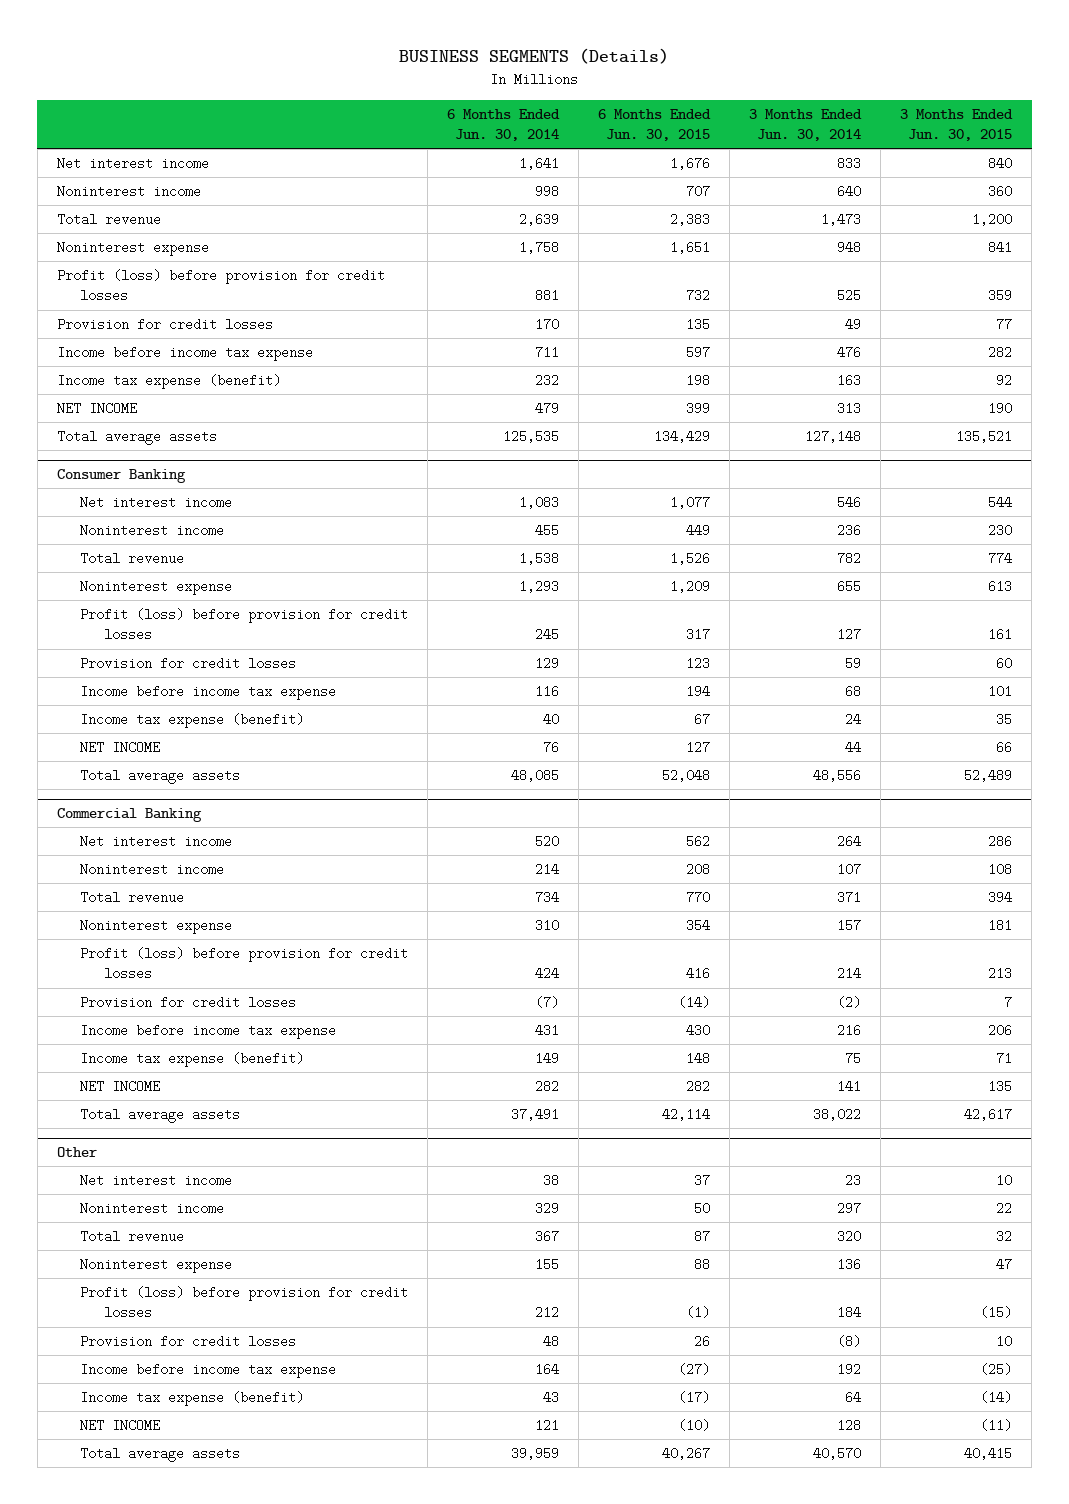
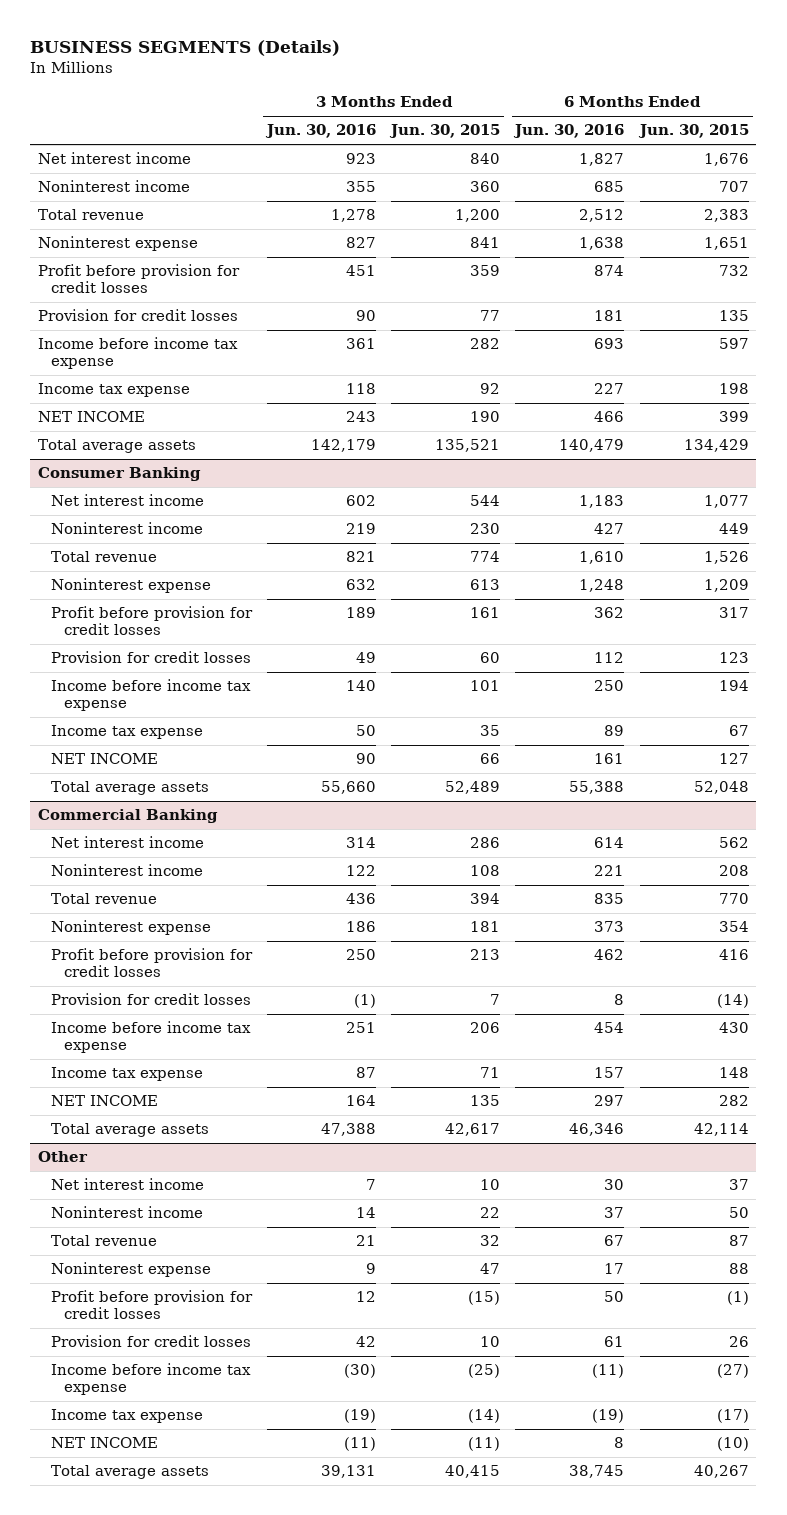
[447,109,561,142] 6 Months Ended Jun. 30, 2014 -> none
[749,109,863,142] 3 Months Ended Jun. 30, 2014 -> none
none -> [265,124,377,139] Jun. 30, 2016
none -> [513,124,625,139] Jun. 30, 2016
[56,269,385,303] Profit (loss) before provision for credit losses -> [37,264,240,294] Profit before provision for credit losses
[56,374,281,390] Income tax expense (benefit) -> [37,383,190,398] Income tax expense
[80,608,409,642] Profit (loss) before provision for credit losses -> [50,606,253,636] Profit before provision for credit losses
[80,713,305,729] Income tax expense (benefit) -> [50,725,203,740] Income tax expense
[80,947,409,981] Profit (loss) before provision for credit losses -> [50,948,253,978] Profit before provision for credit losses
[80,1052,305,1068] Income tax expense (benefit) -> [50,1067,203,1082] Income tax expense
[80,1286,409,1320] Profit (loss) before provision for credit losses -> [50,1290,253,1320] Profit before provision for credit losses
[80,1391,305,1407] Income tax expense (benefit) -> [50,1409,203,1424] Income tax expense

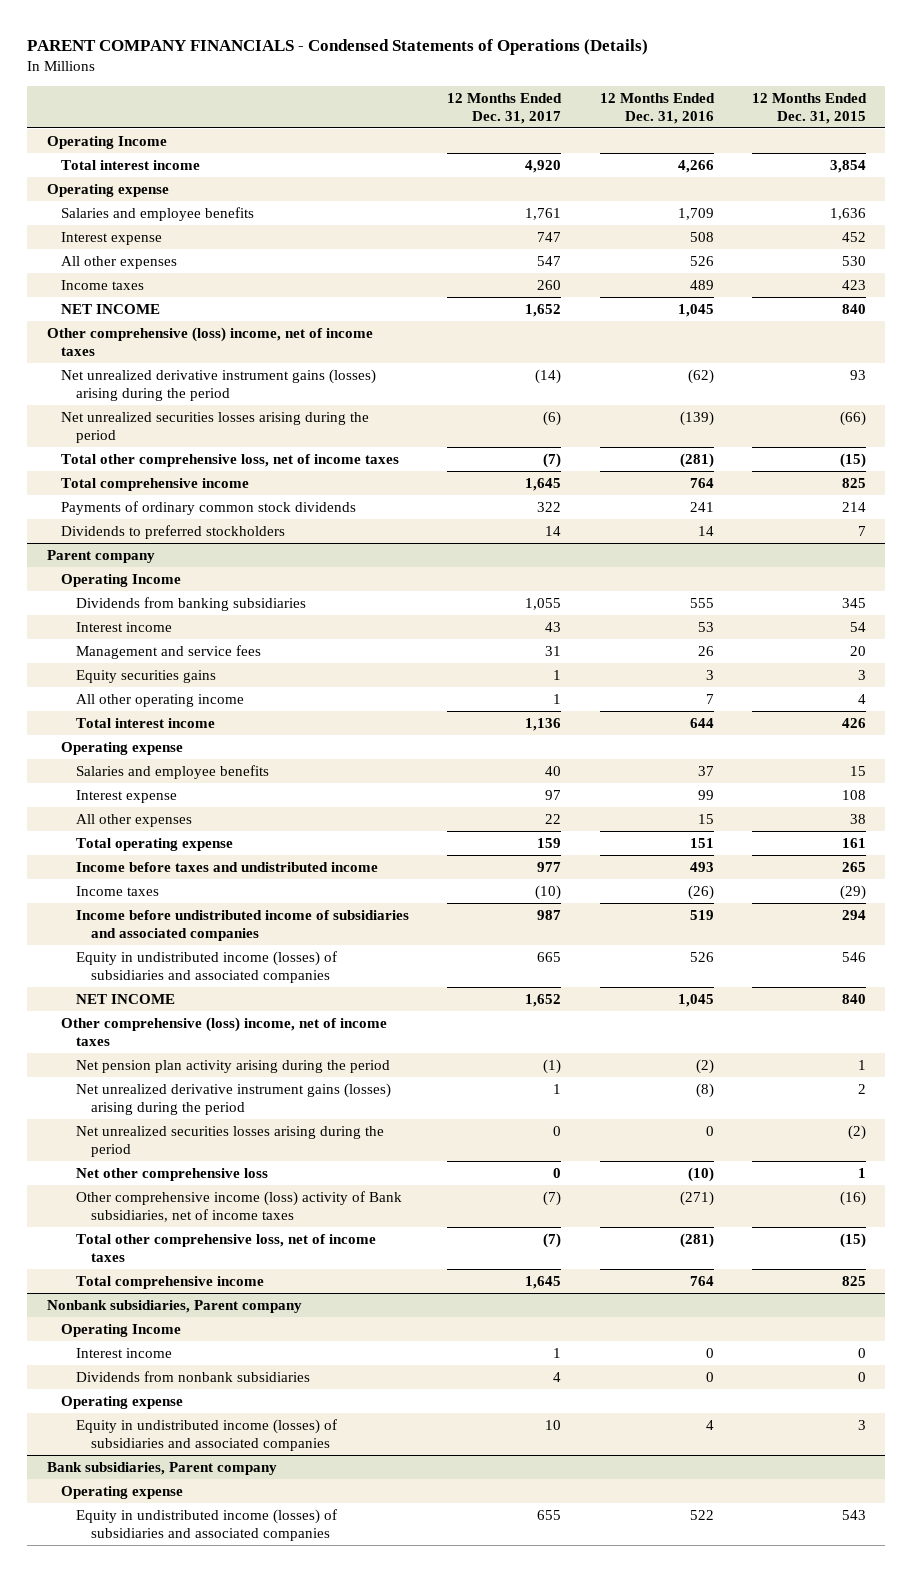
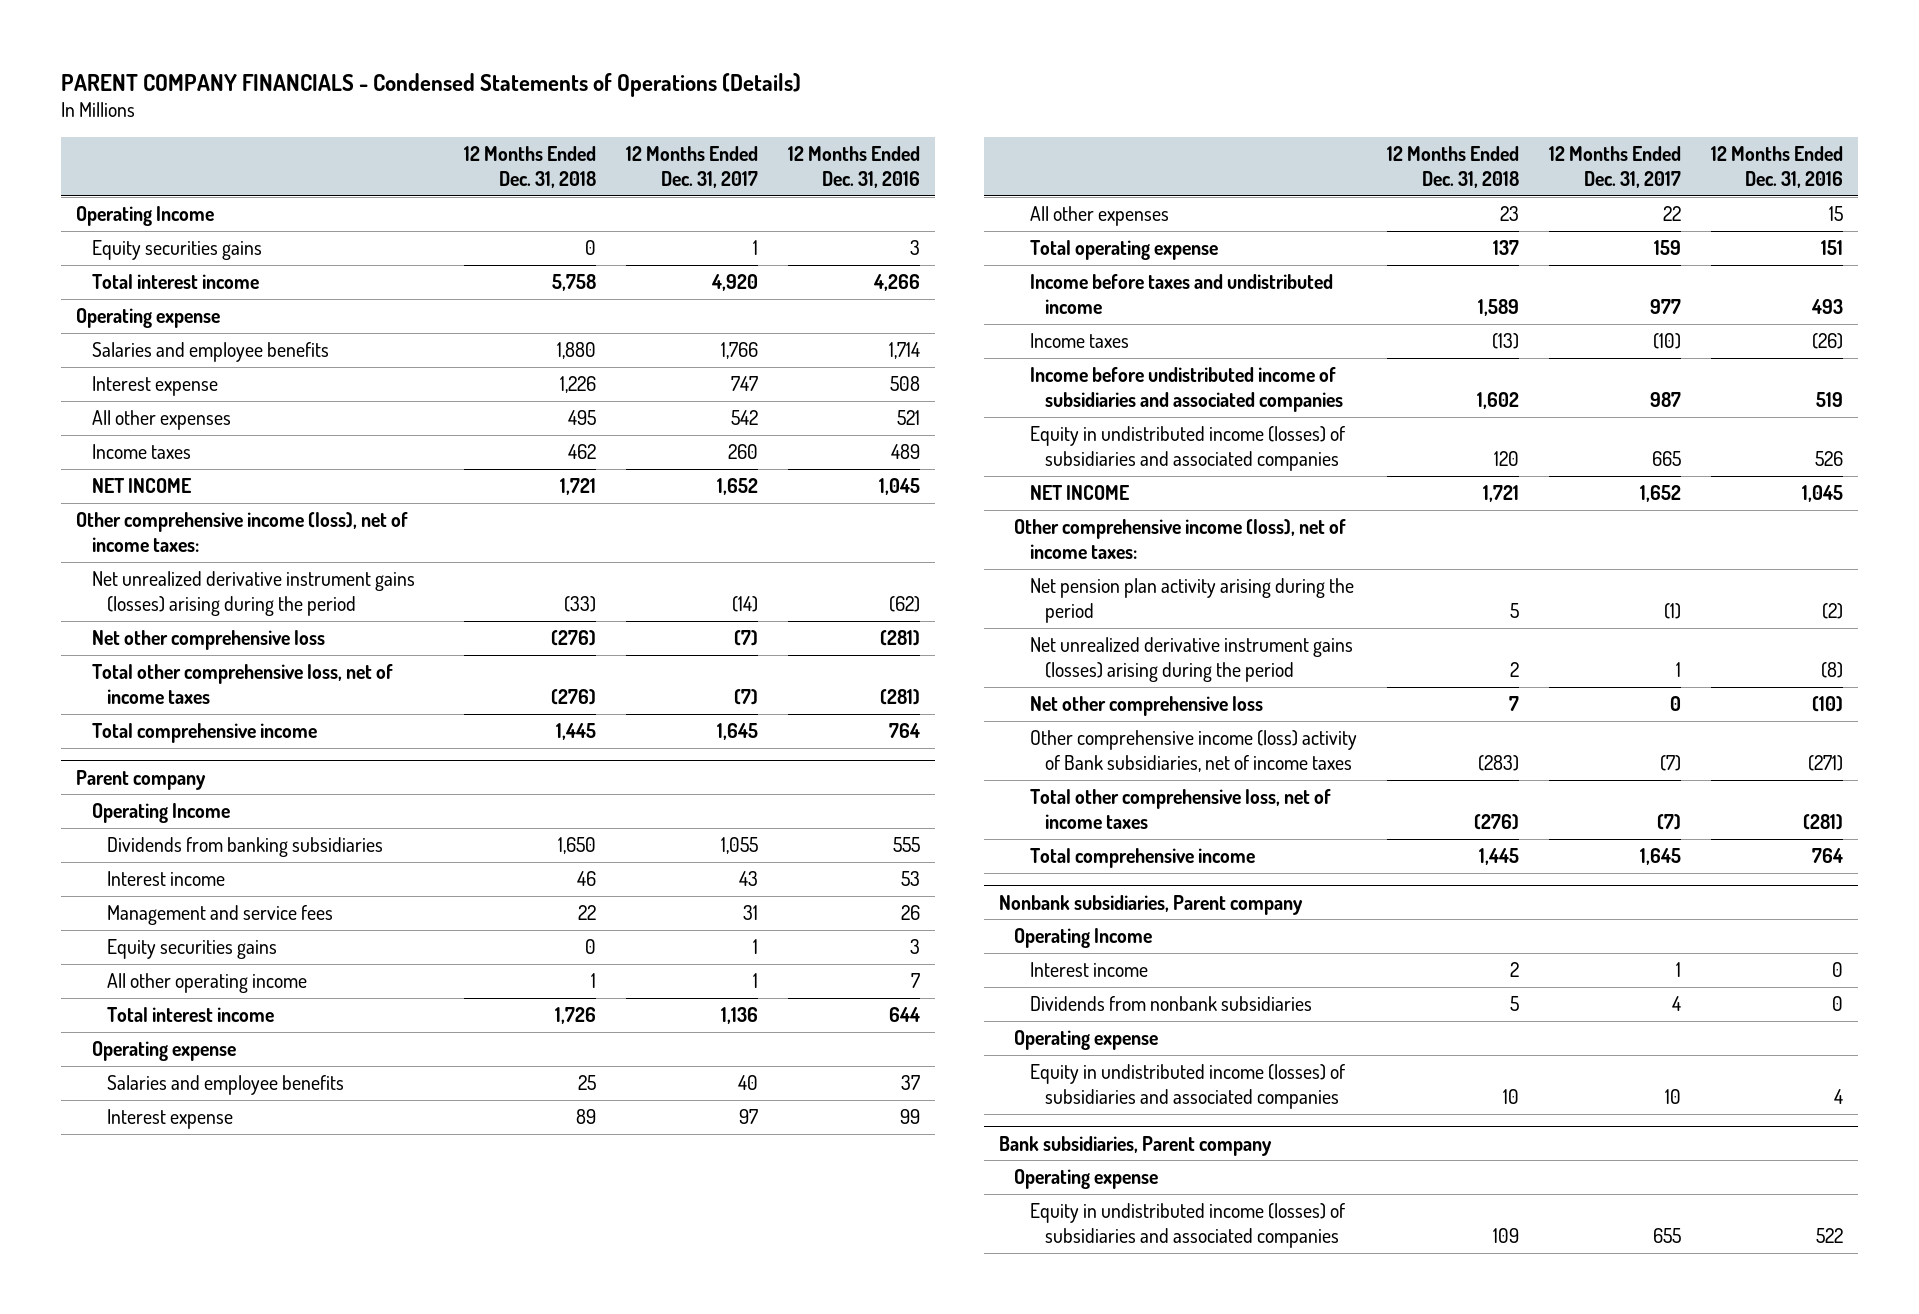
[752,92,868,124] 12 Months Ended Dec. 31, 2015 -> none
none -> [463,145,596,189] 12 Months Ended Dec. 31, 2018
none -> [91,239,262,260] Equity securities gains
[525,208,562,221] 1,761 -> [721,341,759,359] 1,766
[677,208,714,221] 1,709 -> [889,341,921,359] 1,714
[537,256,562,267] 547 -> [731,409,759,425] 542
[689,256,714,267] 526 -> [897,409,921,425] 521
[46,327,373,356] Other comprehensive (loss) income, net of income taxes -> [76,511,409,553] Other comprehensive income (loss), net of income taxes:
[61,412,370,443] Net unrealized securities losses arising during the period -> none
none -> [91,629,325,650] Net other comprehensive loss
[61,501,357,516] Payments of ordinary common stock dividends -> none
[61,525,286,540] Dividends to preferred stockholders -> none
[61,1017,388,1046] Other comprehensive (loss) income, net of income taxes -> [1014,518,1347,560] Other comprehensive income (loss), net of income taxes:
[76,1126,385,1157] Net unrealized securities losses arising during the period -> none

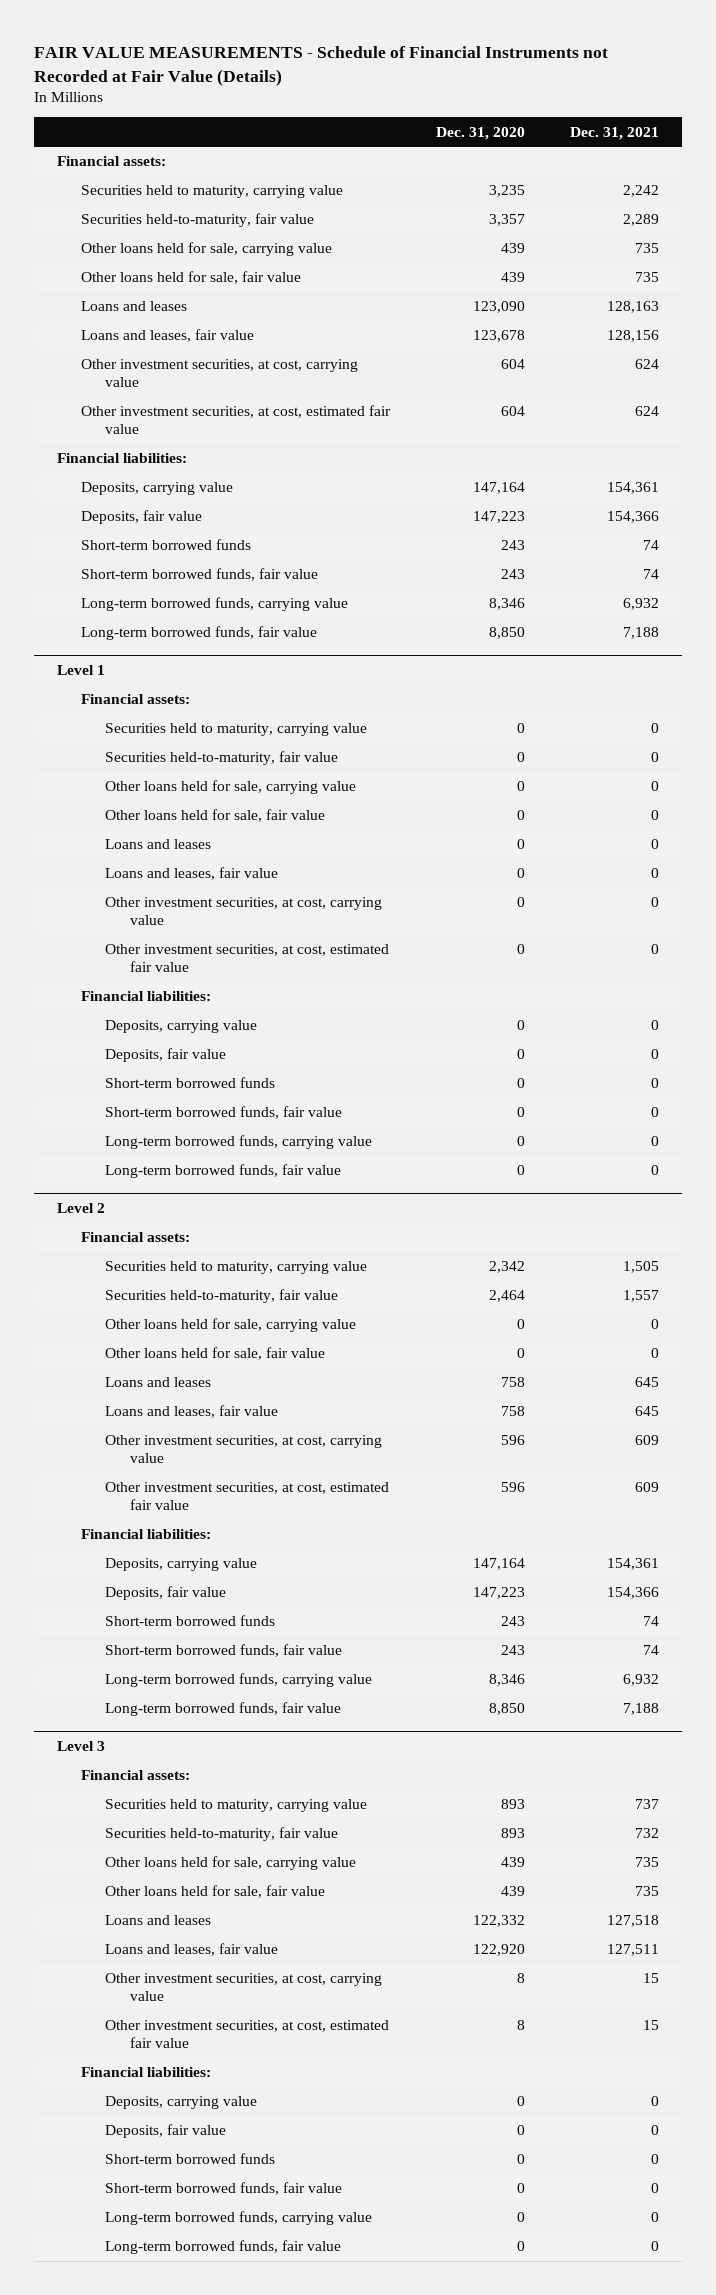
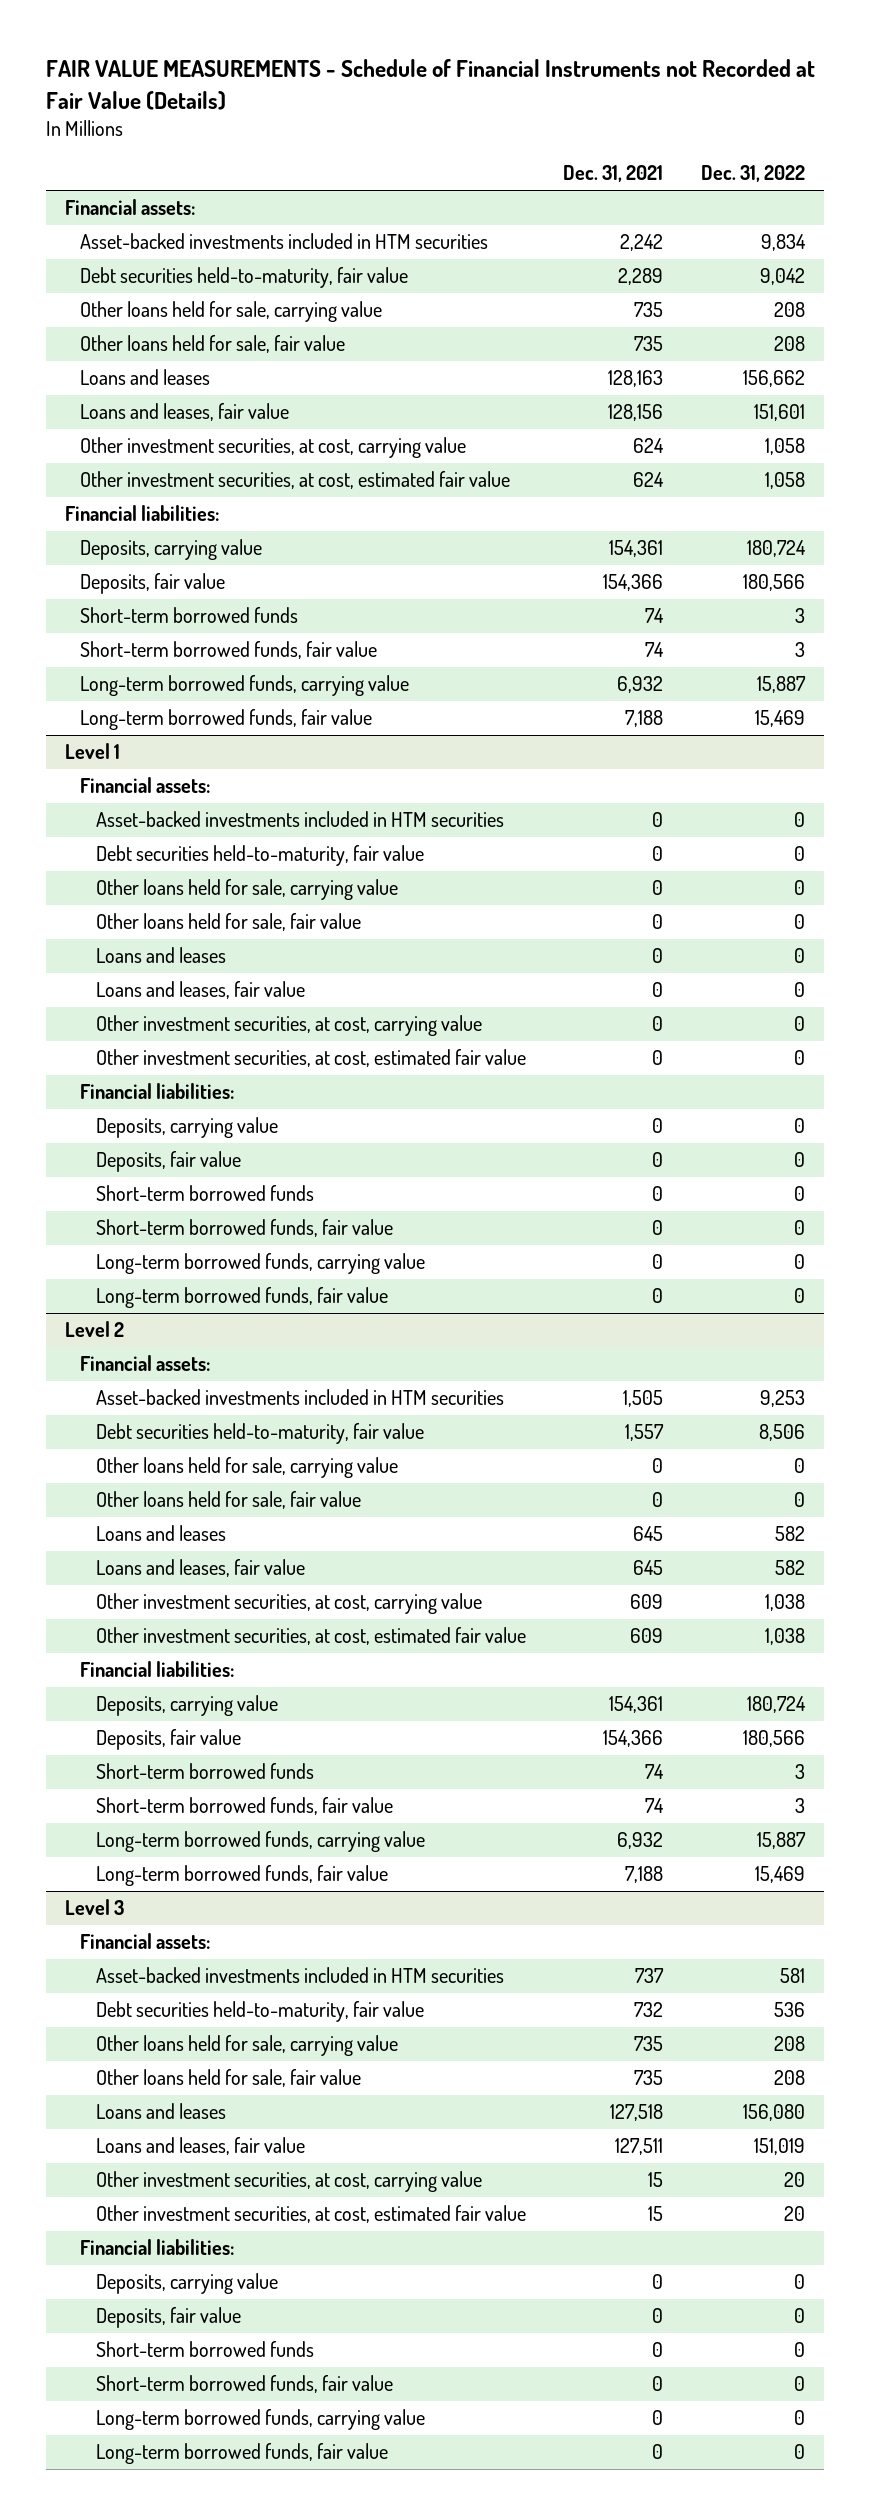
[435,126,525,140] Dec. 31, 2020 -> none
none -> [700,165,805,183] Dec. 31, 2022
[81,185,344,199] Securities held to maturity, carrying value -> [80,233,489,250] Asset-backed investments included in HTM securities
[81,213,315,228] Securities held-to-maturity, fair value -> [80,267,409,289] Debt securities held-to-maturity, fair value
[105,723,368,737] Securities held to maturity, carrying value -> none
none -> [95,811,504,828] Asset-backed investments included in HTM securities
[105,751,339,766] Securities held-to-maturity, fair value -> [95,845,424,867] Debt securities held-to-maturity, fair value
[105,1261,368,1275] Securities held to maturity, carrying value -> [95,1389,504,1406] Asset-backed investments included in HTM securities
[105,1289,339,1304] Securities held-to-maturity, fair value -> [95,1423,424,1445] Debt securities held-to-maturity, fair value
[105,1799,368,1813] Securities held to maturity, carrying value -> [95,1967,504,1984] Asset-backed investments included in HTM securities
[105,1827,339,1842] Securities held-to-maturity, fair value -> [95,2001,424,2023] Debt securities held-to-maturity, fair value

